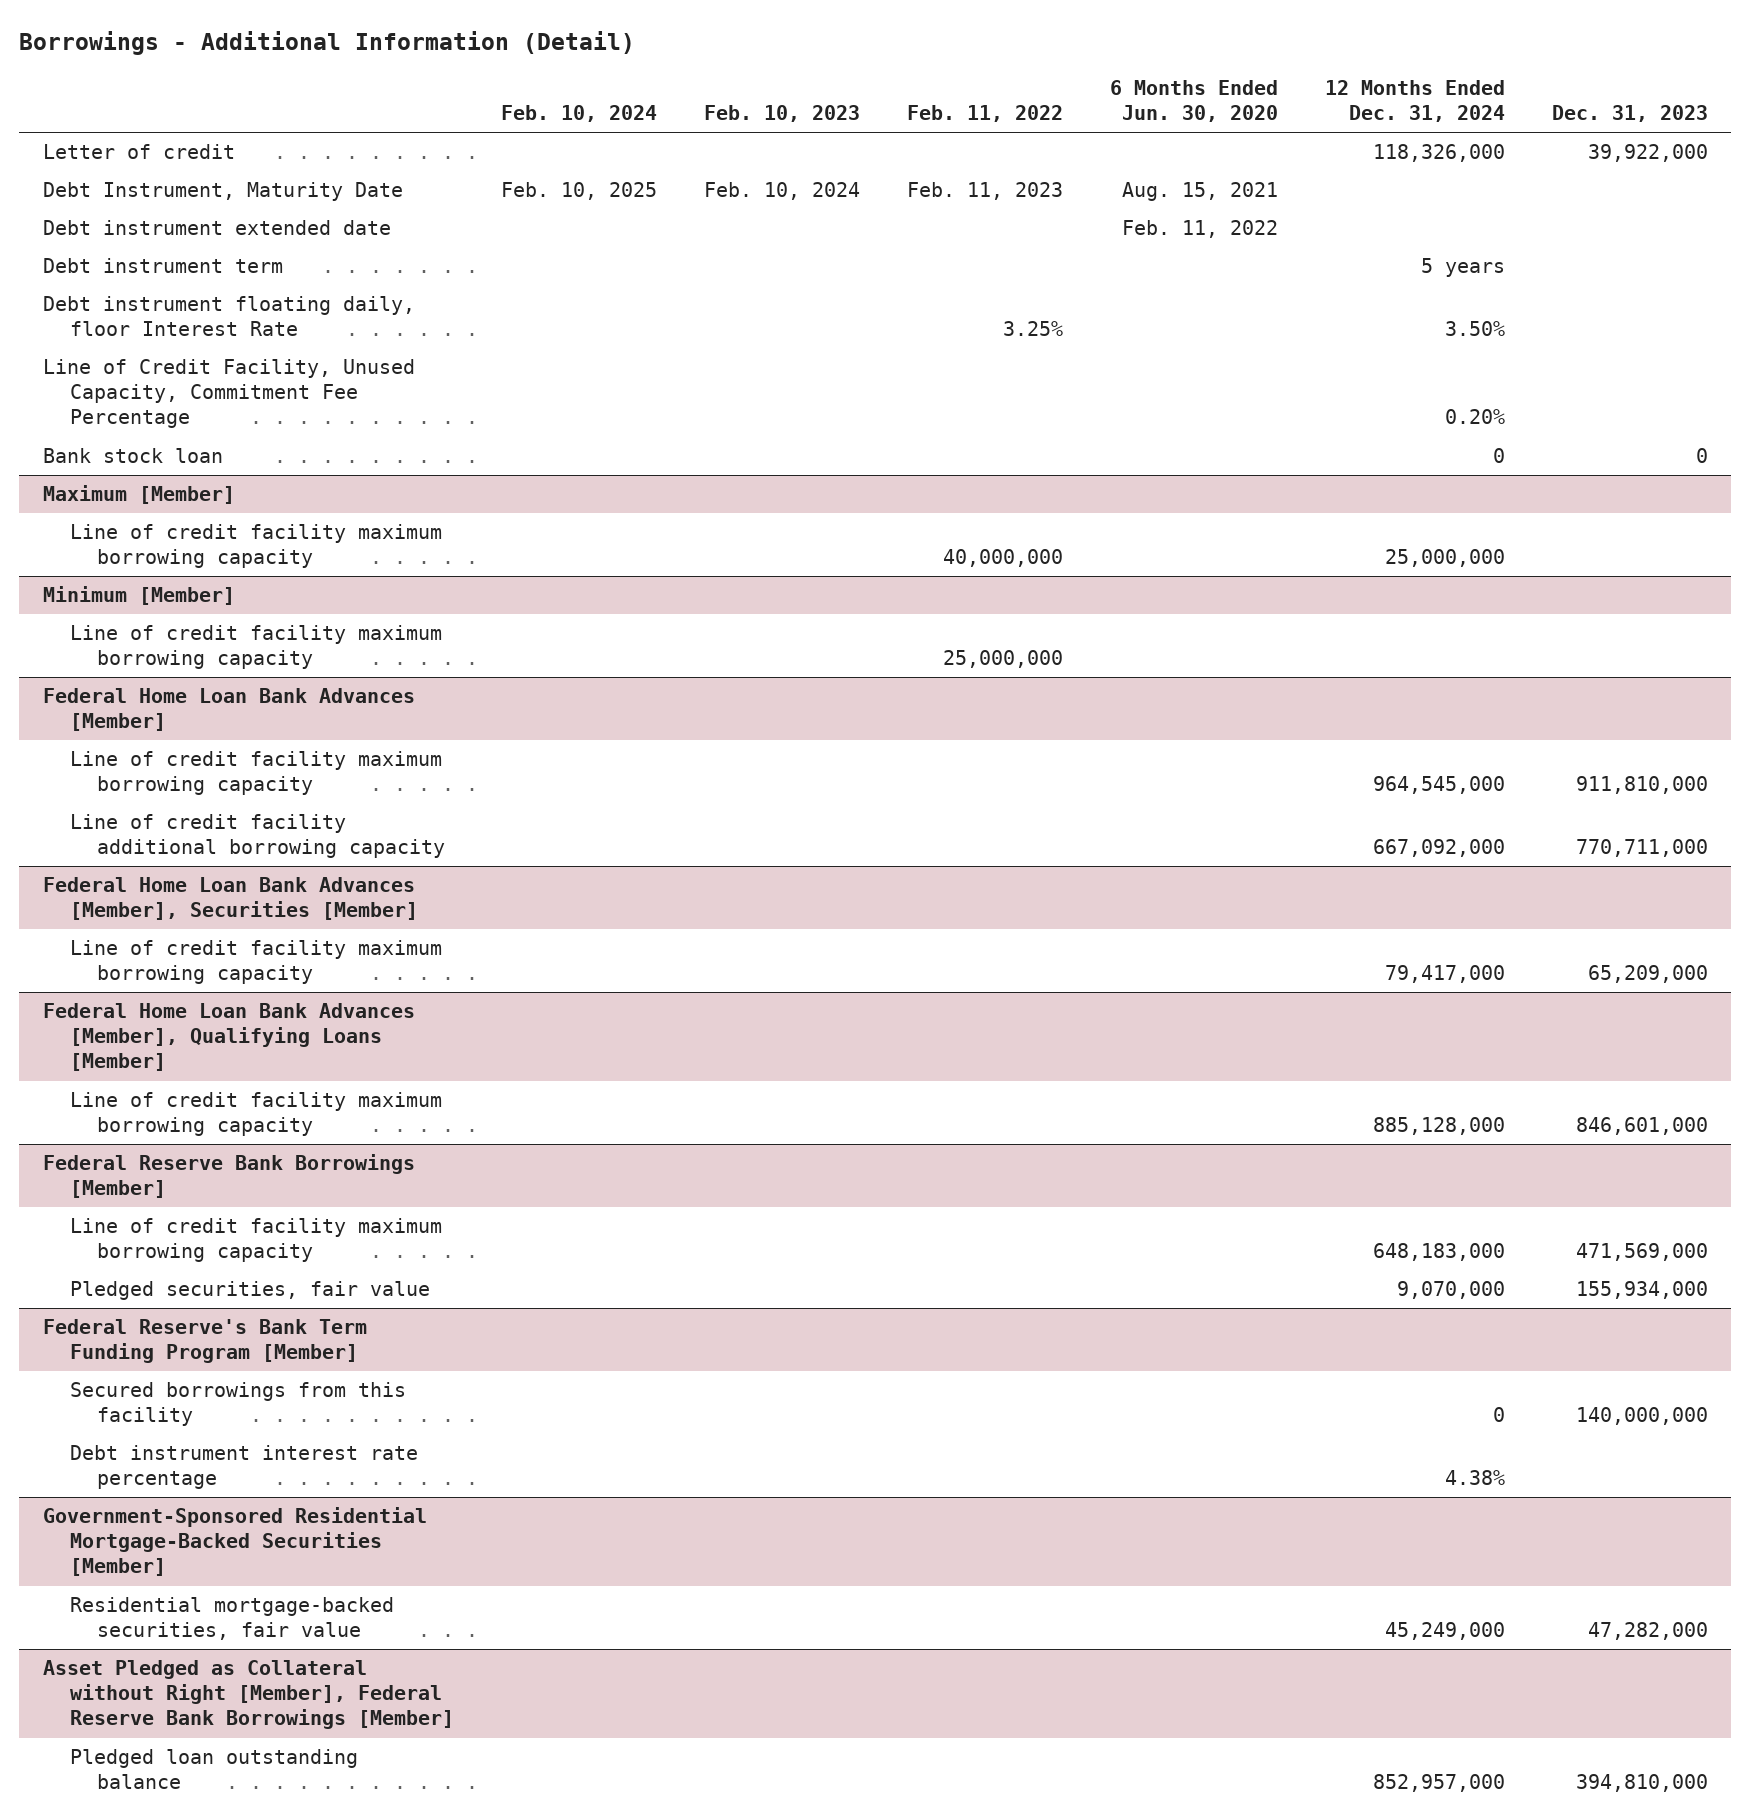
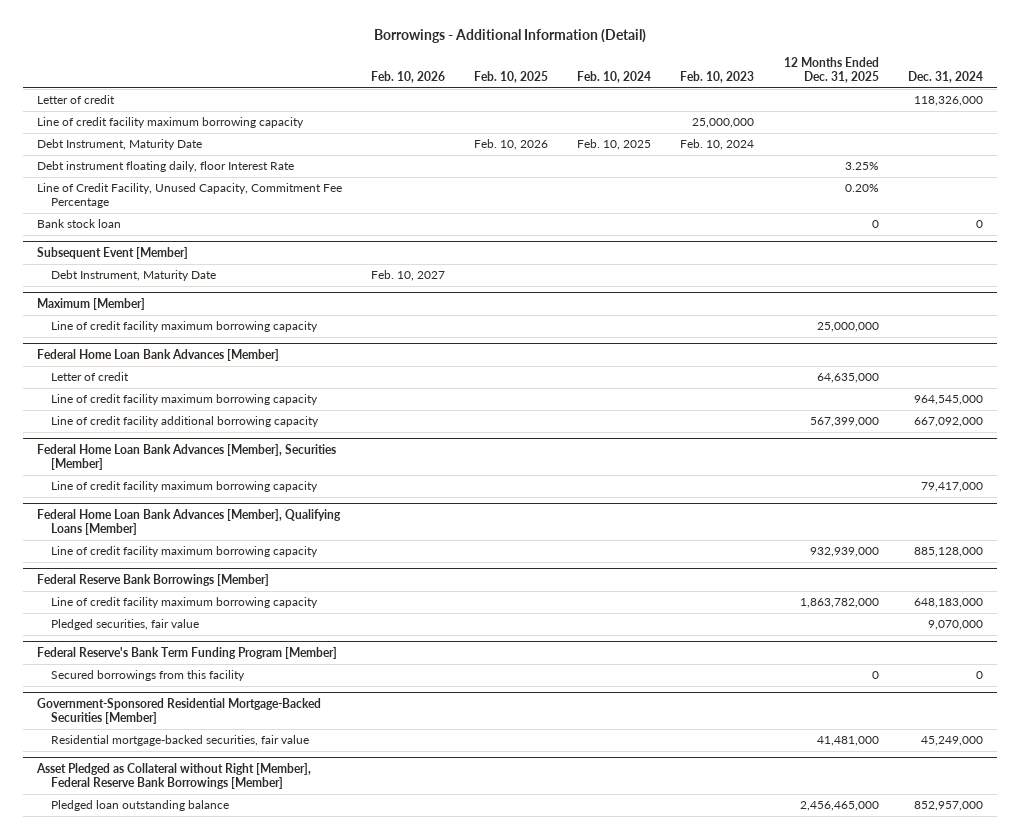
[906,105,1063,123] Feb. 11, 2022 -> none
[1109,80,1278,123] 6 Months Ended Jun. 30, 2020 -> none
[1324,80,1505,123] 12 Months Ended Dec. 31, 2024 -> none
[1551,105,1708,123] Dec. 31, 2023 -> none
none -> [371,70,446,83] Feb. 10, 2026
none -> [474,70,549,83] Feb. 10, 2025
none -> [783,57,879,83] 12 Months Ended Dec. 31, 2025
none -> [907,70,983,83] Dec. 31, 2024
none -> [37,116,305,128] Line of credit facility maximum borrowing capacity
[42,220,391,236] Debt instrument extended date -> none
[42,258,283,274] Debt instrument term -> none
none -> [37,246,189,259] Subsequent Event [Member]
none -> [50,269,216,281] Debt Instrument, Maturity Date
[42,586,235,606] Minimum [Member] -> none
[70,625,443,670] Line of credit facility maximum borrowing capacity -> none
none -> [50,371,129,381] Letter of credit
[70,1445,419,1490] Debt instrument interest rate percentage -> none

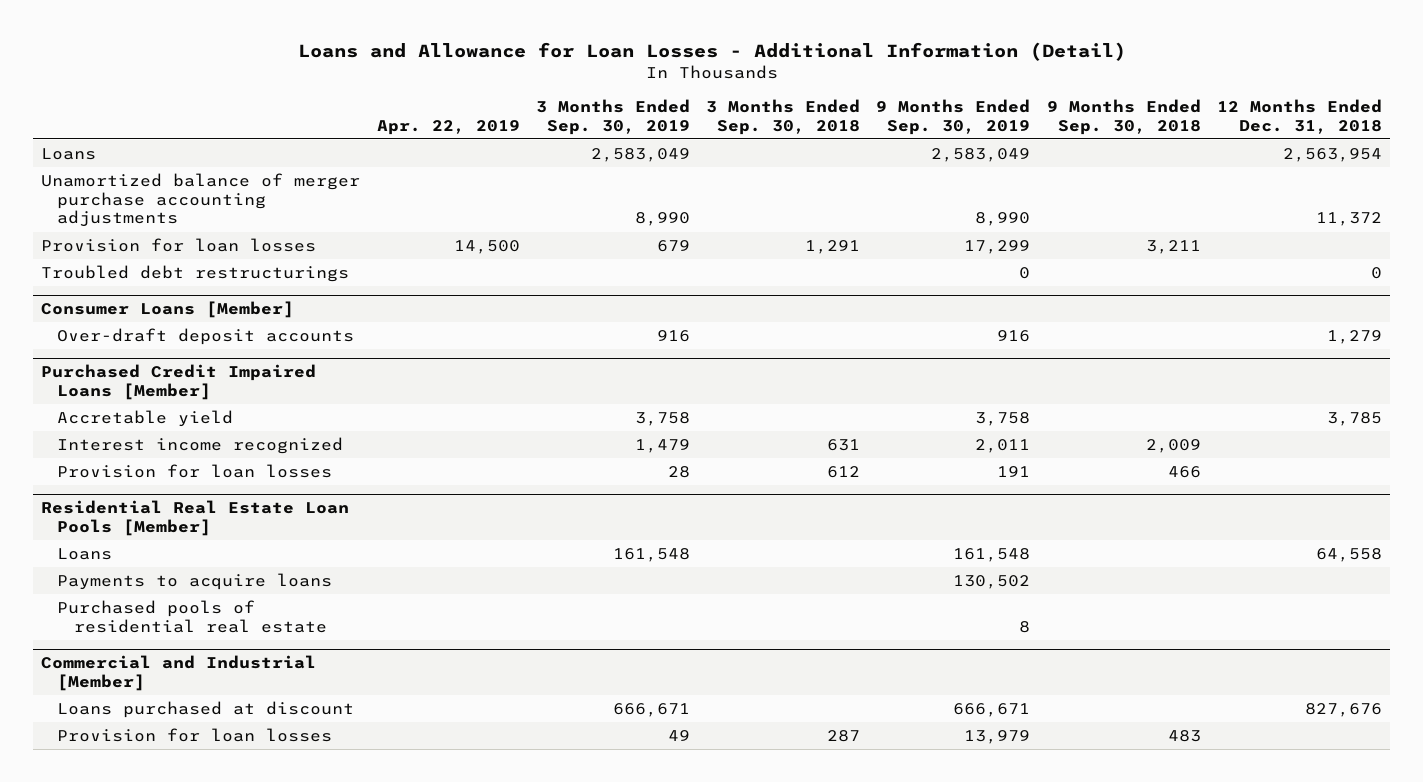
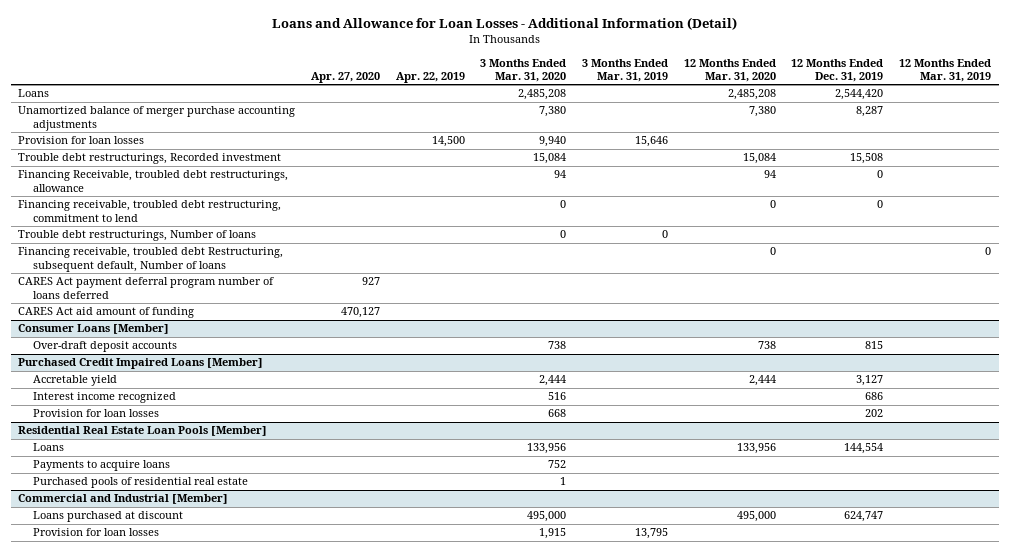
[535,98,690,135] 3 Months Ended Sep. 30, 2019 -> none
[706,98,861,135] 3 Months Ended Sep. 30, 2018 -> none
[876,98,1031,135] 9 Months Ended Sep. 30, 2019 -> none
[1046,98,1201,135] 9 Months Ended Sep. 30, 2018 -> none
[1217,98,1383,134] 12 Months Ended Dec. 31, 2018 -> none
none -> [311,71,381,83] Apr. 27, 2020
none -> [480,58,567,82] 3 Months Ended Mar. 31, 2020
none -> [581,58,668,82] 3 Months Ended Mar. 31, 2019
none -> [683,58,776,82] 12 Months Ended Mar. 31, 2020
none -> [791,58,884,82] 12 Months Ended Dec. 31, 2019
none -> [898,58,991,82] 12 Months Ended Mar. 31, 2019
none -> [18,153,282,165] Trouble debt restructurings, Recorded investment
none -> [18,170,289,192] Financing Receivable, troubled debt restructurings, allowance
none -> [18,200,282,222] Financing receivable, troubled debt restructuring, commitment to lend
[41,264,350,282] Troubled debt restructurings -> [18,230,257,242] Trouble debt restructurings, Number of loans
none -> [18,247,284,272] Financing receivable, troubled debt Restructuring, subsequent default, Number of loans
none -> [18,277,275,299] CARES Act payment deferral program number of loans deferred
none -> [18,307,195,319] CARES Act aid amount of funding

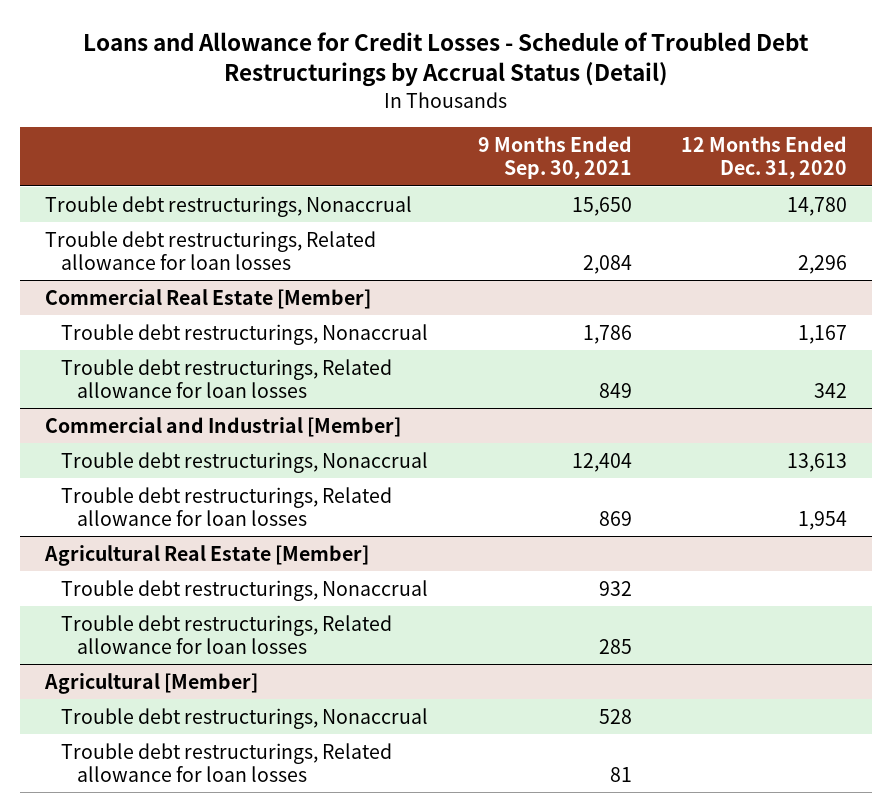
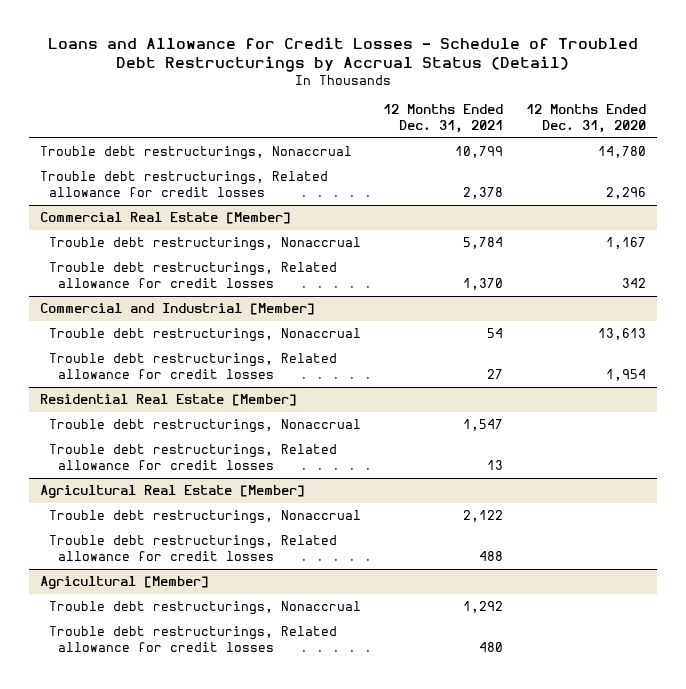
[477,135,632,180] 9 Months Ended Sep. 30, 2021 -> none
none -> [383,104,504,134] 12 Months Ended Dec. 31, 2021
[45,230,377,271] Trouble debt restructurings, Related allowance for loan losses -> [40,171,329,197] Trouble debt restructurings, Related allowance for credit losses
[61,358,393,399] Trouble debt restructurings, Related allowance for loan losses -> [49,262,338,288] Trouble debt restructurings, Related allowance for credit losses
[61,486,393,527] Trouble debt restructurings, Related allowance for loan losses -> [49,353,338,379] Trouble debt restructurings, Related allowance for credit losses
none -> [40,394,298,407] Residential Real Estate [Member]
none -> [49,419,362,434] Trouble debt restructurings, Nonaccrual
none -> [49,444,338,470] Trouble debt restructurings, Related allowance for credit losses
[61,614,393,655] Trouble debt restructurings, Related allowance for loan losses -> [49,535,338,561] Trouble debt restructurings, Related allowance for credit losses
[61,742,393,783] Trouble debt restructurings, Related allowance for loan losses -> [49,626,338,652] Trouble debt restructurings, Related allowance for credit losses

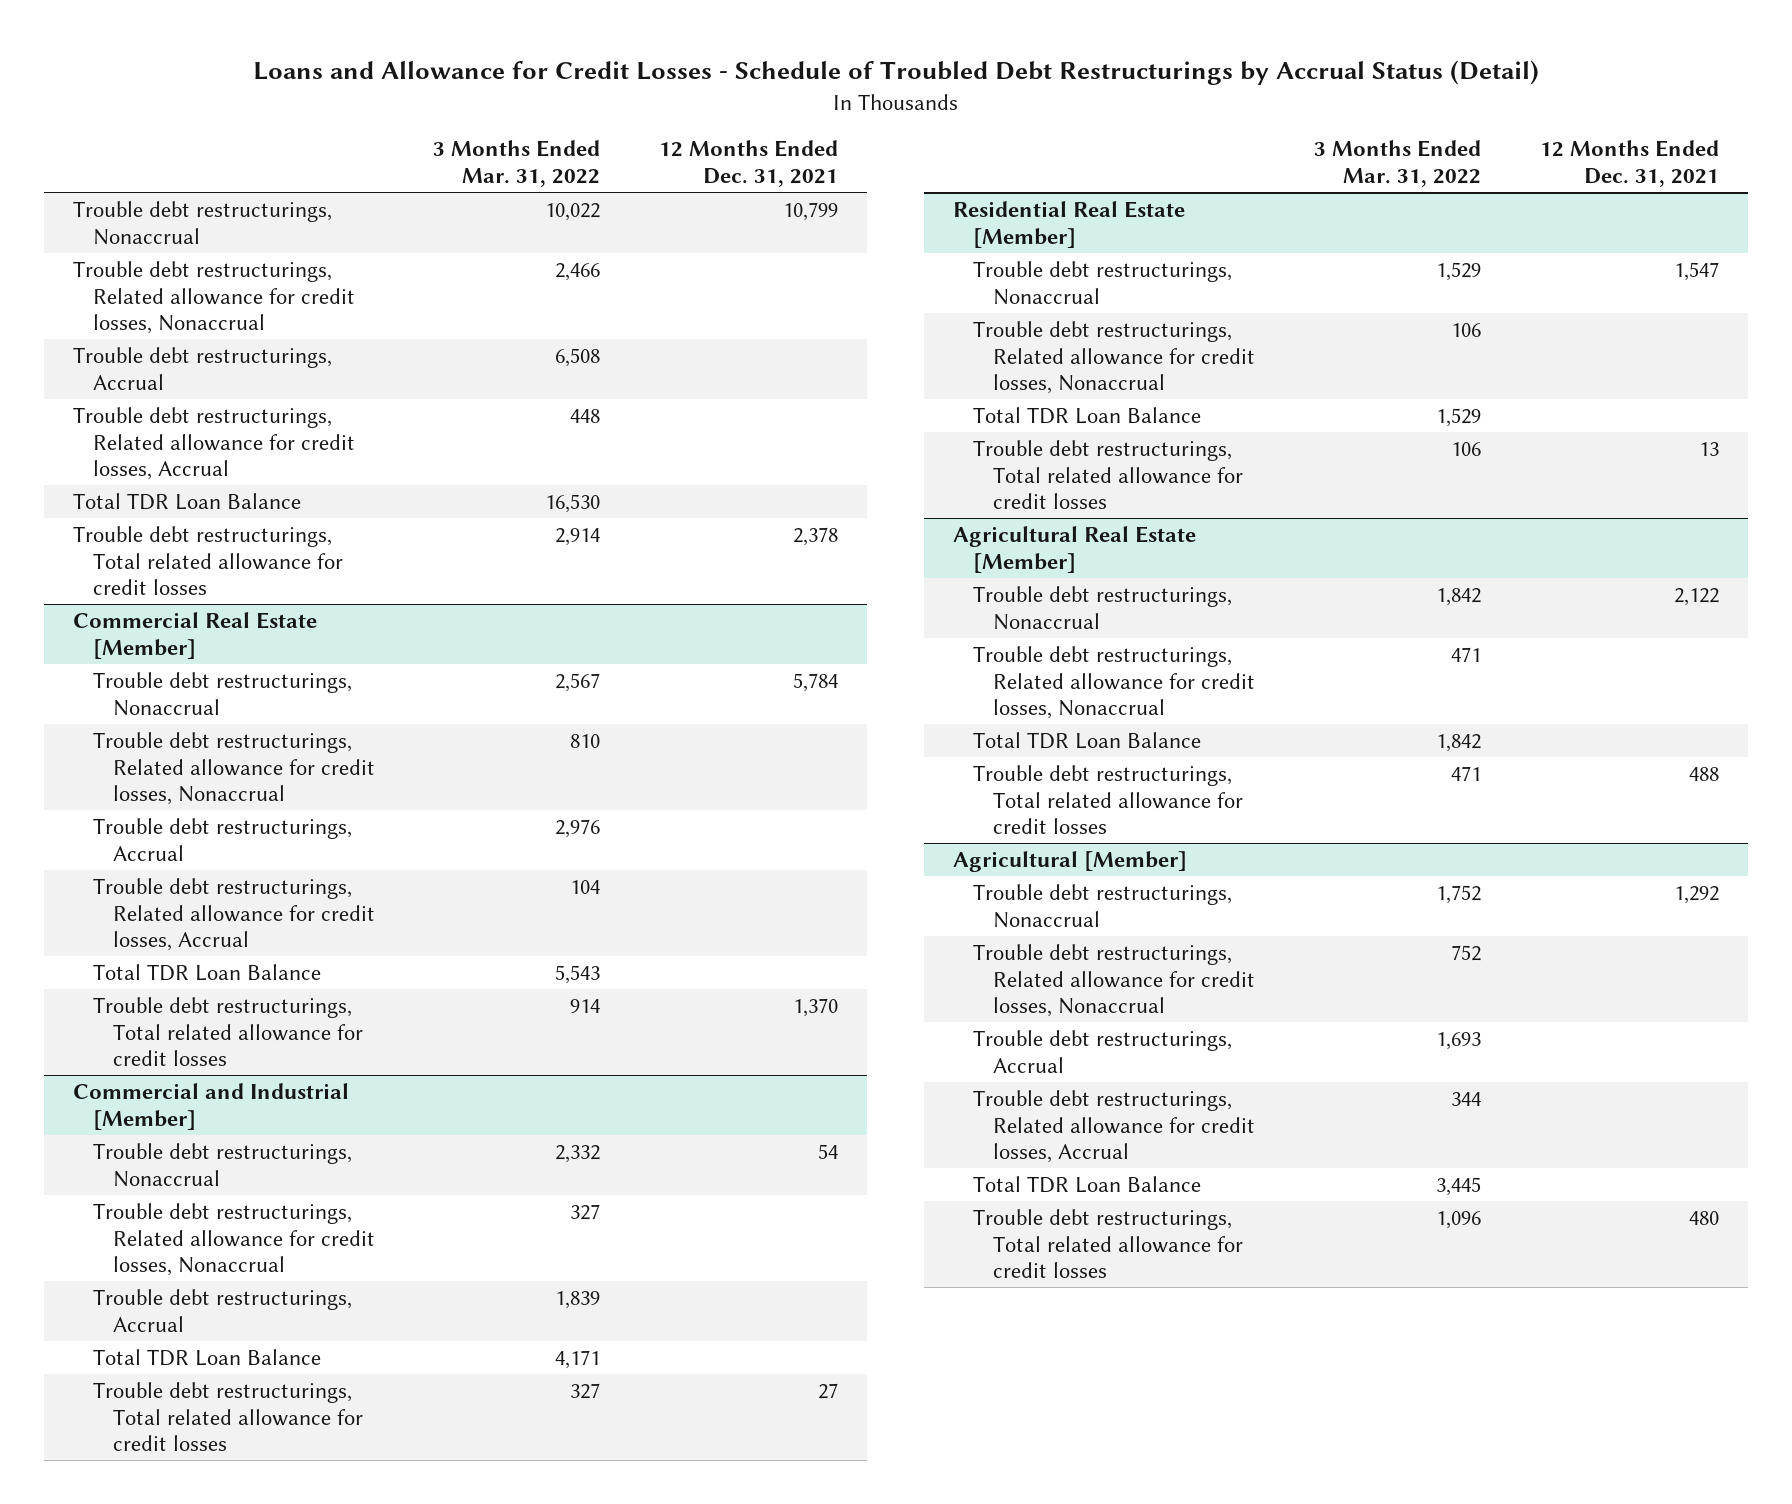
[525,104,646,134] 12 Months Ended Dec. 31, 2020 -> none
none -> [433,140,601,187] 3 Months Ended Mar. 31, 2022
none -> [72,261,355,335] Trouble debt restructurings, Related allowance for credit losses, Nonaccrual
none -> [72,347,332,390] Trouble debt restructurings, Accrual
none -> [72,407,355,481] Trouble debt restructurings, Related allowance for credit losses, Accrual
none -> [72,493,301,511] Total TDR Loan Balance
[40,171,329,197] Trouble debt restructurings, Related allowance for credit losses -> [72,526,343,596] Trouble debt restructurings, Total related allowance for credit losses
none -> [92,732,375,806] Trouble debt restructurings, Related allowance for credit losses, Nonaccrual
none -> [92,818,352,861] Trouble debt restructurings, Accrual
none -> [92,878,375,952] Trouble debt restructurings, Related allowance for credit losses, Accrual
none -> [92,964,321,982] Total TDR Loan Balance
[49,262,338,288] Trouble debt restructurings, Related allowance for credit losses -> [92,997,363,1067] Trouble debt restructurings, Total related allowance for credit losses
none -> [92,1203,375,1277] Trouble debt restructurings, Related allowance for credit losses, Nonaccrual
none -> [92,1289,352,1332] Trouble debt restructurings, Accrual
none -> [92,1349,321,1367] Total TDR Loan Balance
[49,353,338,379] Trouble debt restructurings, Related allowance for credit losses -> [92,1382,363,1452] Trouble debt restructurings, Total related allowance for credit losses
none -> [973,321,1256,395] Trouble debt restructurings, Related allowance for credit losses, Nonaccrual
none -> [973,407,1202,425] Total TDR Loan Balance
[49,444,338,470] Trouble debt restructurings, Related allowance for credit losses -> [973,440,1244,510] Trouble debt restructurings, Total related allowance for credit losses
none -> [973,646,1256,720] Trouble debt restructurings, Related allowance for credit losses, Nonaccrual
none -> [973,732,1202,750] Total TDR Loan Balance
[49,535,338,561] Trouble debt restructurings, Related allowance for credit losses -> [973,765,1244,835] Trouble debt restructurings, Total related allowance for credit losses
none -> [973,944,1256,1018] Trouble debt restructurings, Related allowance for credit losses, Nonaccrual
none -> [973,1030,1233,1073] Trouble debt restructurings, Accrual
none -> [973,1090,1256,1164] Trouble debt restructurings, Related allowance for credit losses, Accrual
none -> [973,1176,1202,1194] Total TDR Loan Balance
[49,626,338,652] Trouble debt restructurings, Related allowance for credit losses -> [973,1209,1244,1279] Trouble debt restructurings, Total related allowance for credit losses

